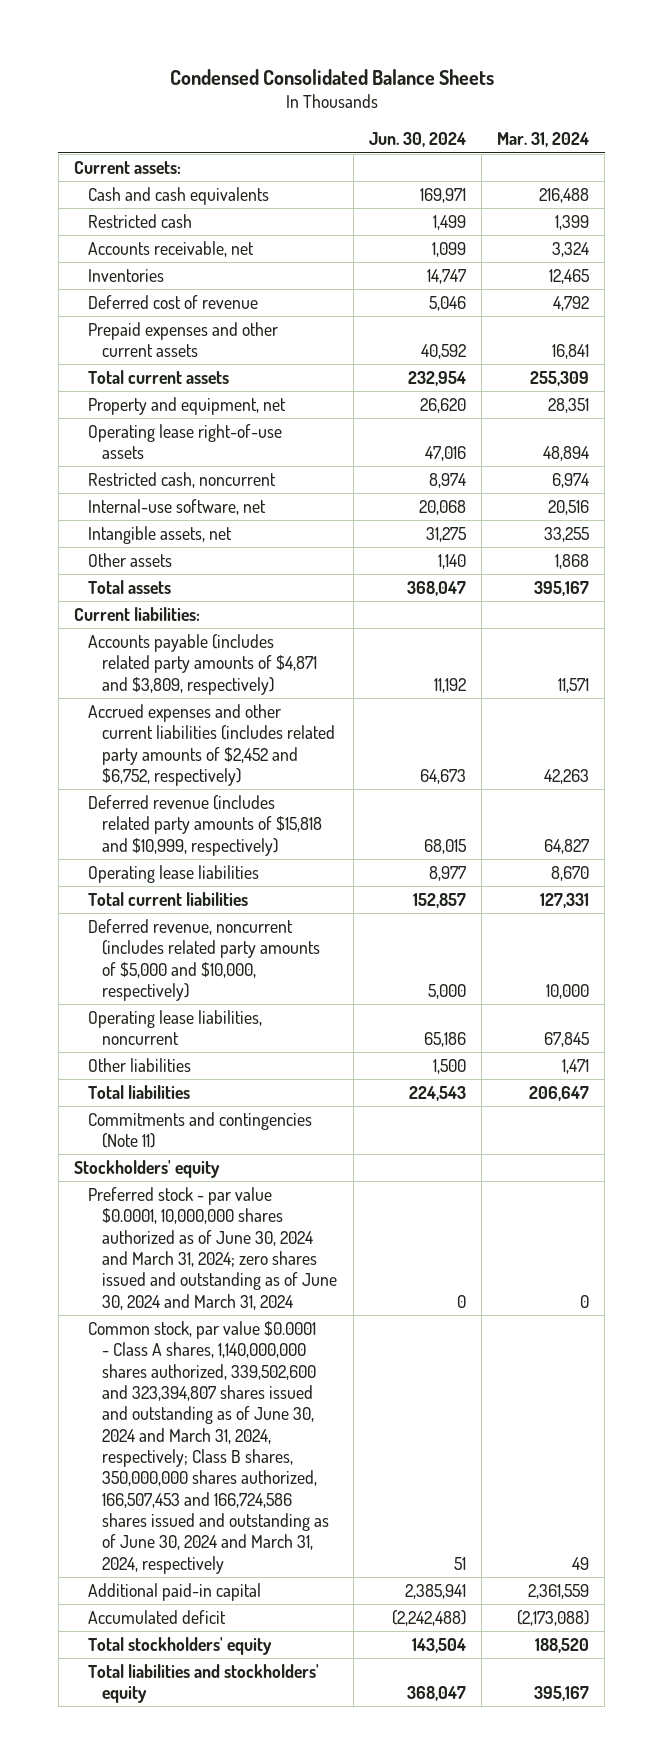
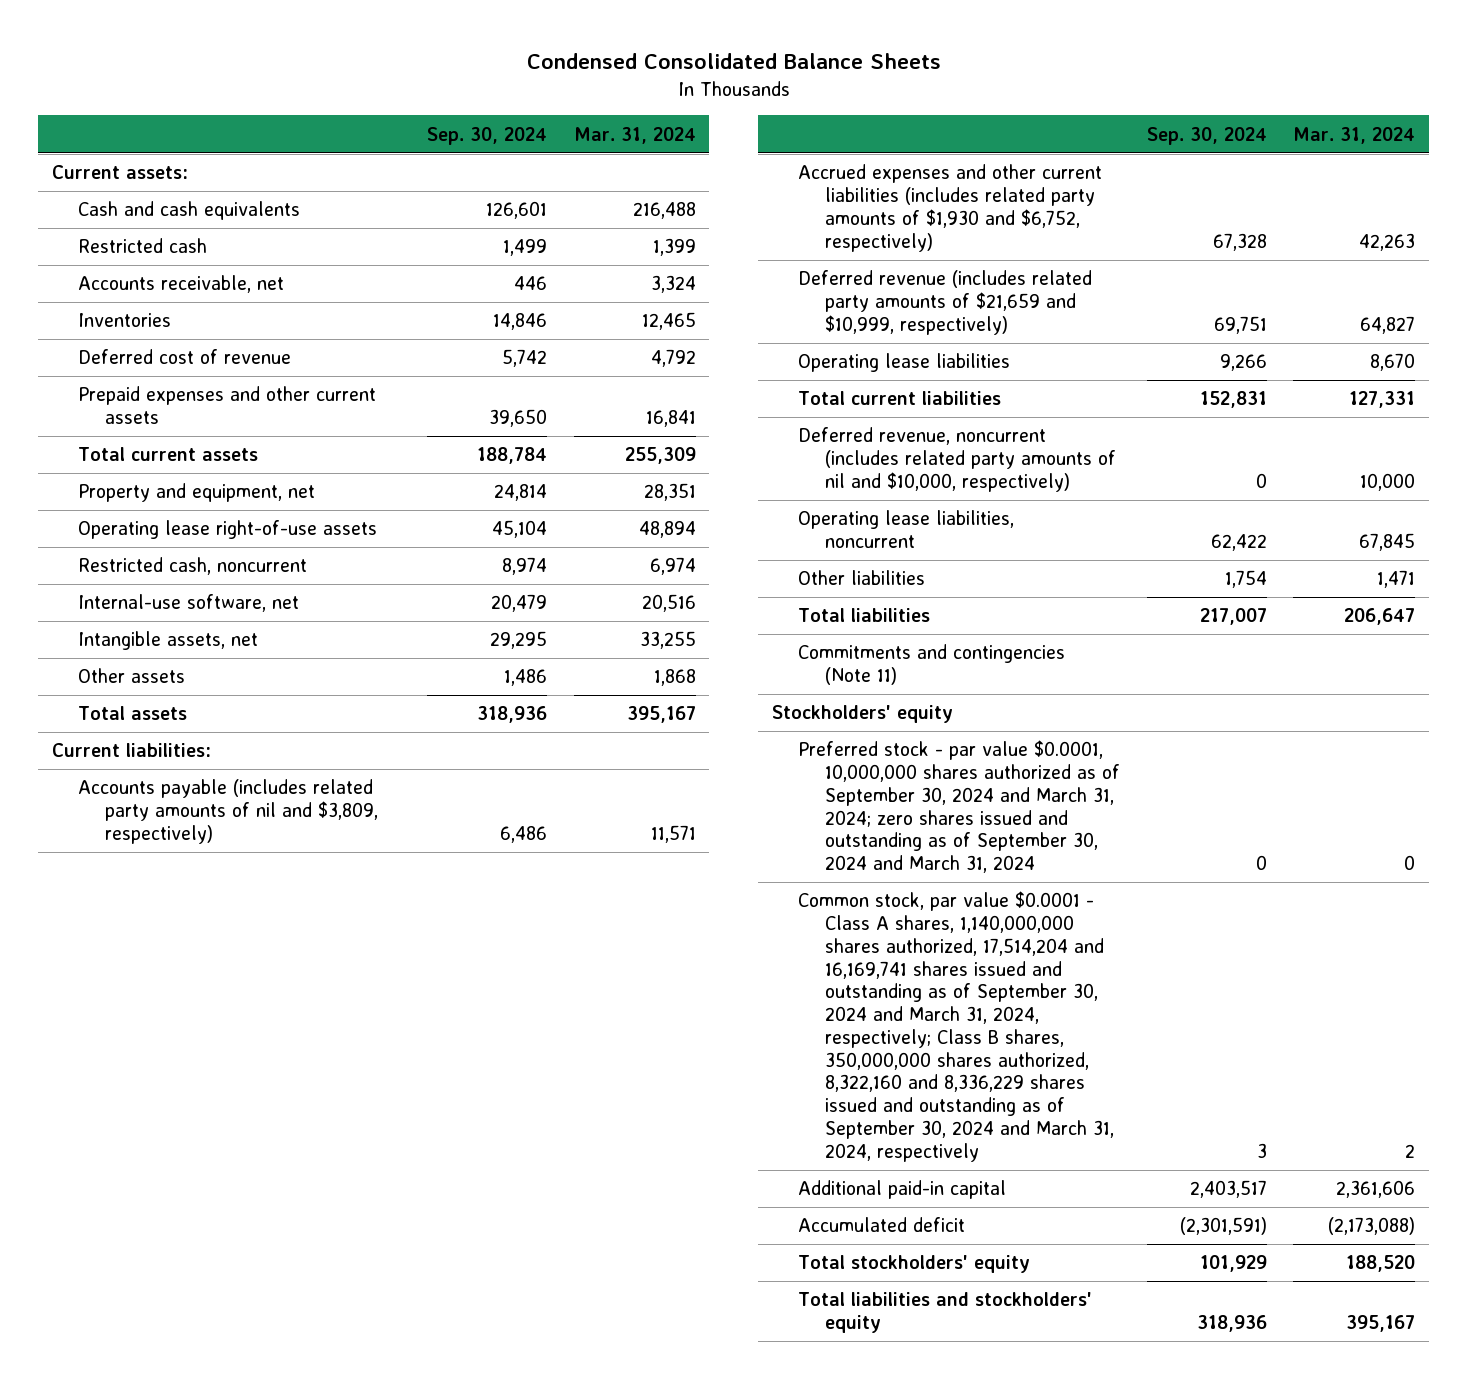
[368,132,466,148] Jun. 30, 2024 -> none
none -> [426,126,547,145] Sep. 30, 2024
[88,633,318,695] Accounts payable (includes related party amounts of $4,871 and $3,809, respectively) -> [78,779,379,844] Accounts payable (includes related party amounts of nil and $3,809, respectively)
[88,703,336,786] Accrued expenses and other current liabilities (includes related party amounts of $2,452 and $6,752, respectively) -> [798,164,1103,252] Accrued expenses and other current liabilities (includes related party amounts of $1,930 and $6,752, respectively)
[88,794,323,856] Deferred revenue (includes related party amounts of $15,818 and $10,999, respectively) -> [798,270,1093,335] Deferred revenue (includes related party amounts of $21,659 and $10,999, respectively)
[88,918,321,1001] Deferred revenue, noncurrent (includes related party amounts of $5,000 and $10,000, respectively) -> [798,427,1116,492] Deferred revenue, noncurrent (includes related party amounts of nil and $10,000, respectively)
[88,1186,338,1310] Preferred stock - par value $0.0001, 10,000,000 shares authorized as of June 30, 2024 and March 31, 2024; zero shares issued and outstanding as of June 30, 2024 and March 31, 2024 -> [798,740,1120,874] Preferred stock - par value $0.0001, 10,000,000 shares authorized as of September 30, 2024 and March 31, 2024; zero shares issued and outstanding as of September 30, 2024 and March 31, 2024
[88,1320,330,1574] Common stock, par value $0.0001 - Class A shares, 1,140,000,000 shares authorized, 339,502,600 and 323,394,807 shares issued and outstanding as of June 30, 2024 and March 31, 2024, respectively; Class B shares, 350,000,000 shares authorized, 166,507,453 and 166,724,586 shares issued and outstanding as of June 30, 2024 and March 31, 2024, respectively -> [798,891,1114,1162] Common stock, par value $0.0001 - Class A shares, 1,140,000,000 shares authorized, 17,514,204 and 16,169,741 shares issued and outstanding as of September 30, 2024 and March 31, 2024, respectively; Class B shares, 350,000,000 shares authorized, 8,322,160 and 8,336,229 shares issued and outstanding as of September 30, 2024 and March 31, 2024, respectively
[572,1556,590,1570] 49 -> [1405,1143,1416,1158] 2
[528,1583,590,1599] 2,361,559 -> [1336,1180,1416,1199] 2,361,606

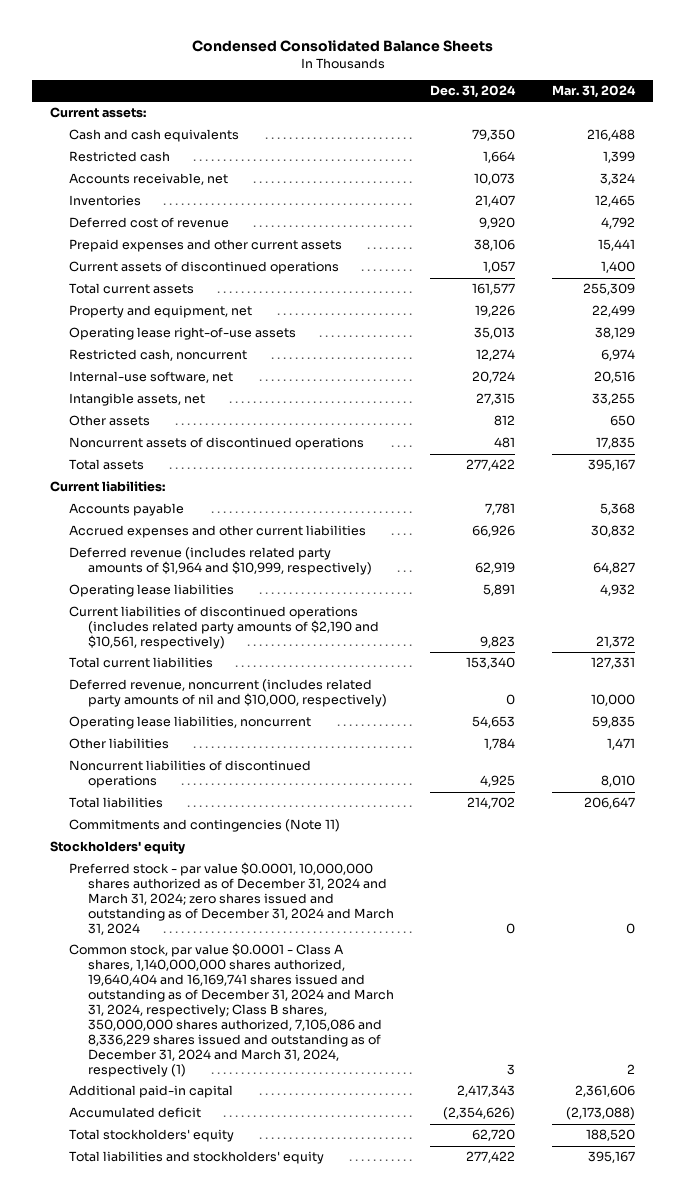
[426,126,547,145] Sep. 30, 2024 -> none
none -> [430,85,517,99] Dec. 31, 2024
[645,410,696,428] 16,841 -> [597,239,635,252] 15,441
none -> [68,261,339,275] Current assets of discontinued operations
[643,483,696,502] 28,351 -> [591,305,635,318] 22,499
[638,521,696,539] 48,894 -> [594,327,635,340] 38,129
[653,669,696,687] 1,868 -> [609,415,635,427] 650
none -> [68,437,364,451] Noncurrent assets of discontinued operations
[78,779,379,844] Accounts payable (includes related party amounts of nil and $3,809, respectively) -> none
none -> [68,503,184,517] Accounts payable
[798,164,1103,252] Accrued expenses and other current liabilities (includes related party amounts of $1,930 and $6,752, respectively) -> [68,525,366,539] Accrued expenses and other current liabilities
[1359,232,1416,251] 42,263 -> [590,525,635,538] 30,832
[798,270,1093,335] Deferred revenue (includes related party amounts of $21,659 and $10,999, respectively) -> [68,547,372,576] Deferred revenue (includes related party amounts of $1,964 and $10,999, respectively)
[1370,353,1416,372] 8,670 -> [599,584,635,597] 4,932
none -> [68,606,379,650] Current liabilities of discontinued operations (includes related party amounts of $2,190 and $10,561, respectively)
[1359,533,1416,552] 67,845 -> [591,716,635,729] 59,835
none -> [68,760,311,789] Noncurrent liabilities of discontinued operations
[798,740,1120,874] Preferred stock - par value $0.0001, 10,000,000 shares authorized as of September 30, 2024 and March 31, 2024; zero shares issued and outstanding as of September 30, 2024 and March 31, 2024 -> [68,862,394,935] Preferred stock - par value $0.0001, 10,000,000 shares authorized as of December 31, 2024 and March 31, 2024; zero shares issued and outstanding as of December 31, 2024 and March 31, 2024
[798,891,1114,1162] Common stock, par value $0.0001 - Class A shares, 1,140,000,000 shares authorized, 17,514,204 and 16,169,741 shares issued and outstanding as of September 30, 2024 and March 31, 2024, respectively; Class B shares, 350,000,000 shares authorized, 8,322,160 and 8,336,229 shares issued and outstanding as of September 30, 2024 and March 31, 2024, respectively -> [68,943,394,1077] Common stock, par value $0.0001 - Class A shares, 1,140,000,000 shares authorized, 19,640,404 and 16,169,741 shares issued and outstanding as of December 31, 2024 and March 31, 2024, respectively; Class B shares, 350,000,000 shares authorized, 7,105,086 and 8,336,229 shares issued and outstanding as of December 31, 2024 and March 31, 2024, respectively (1)

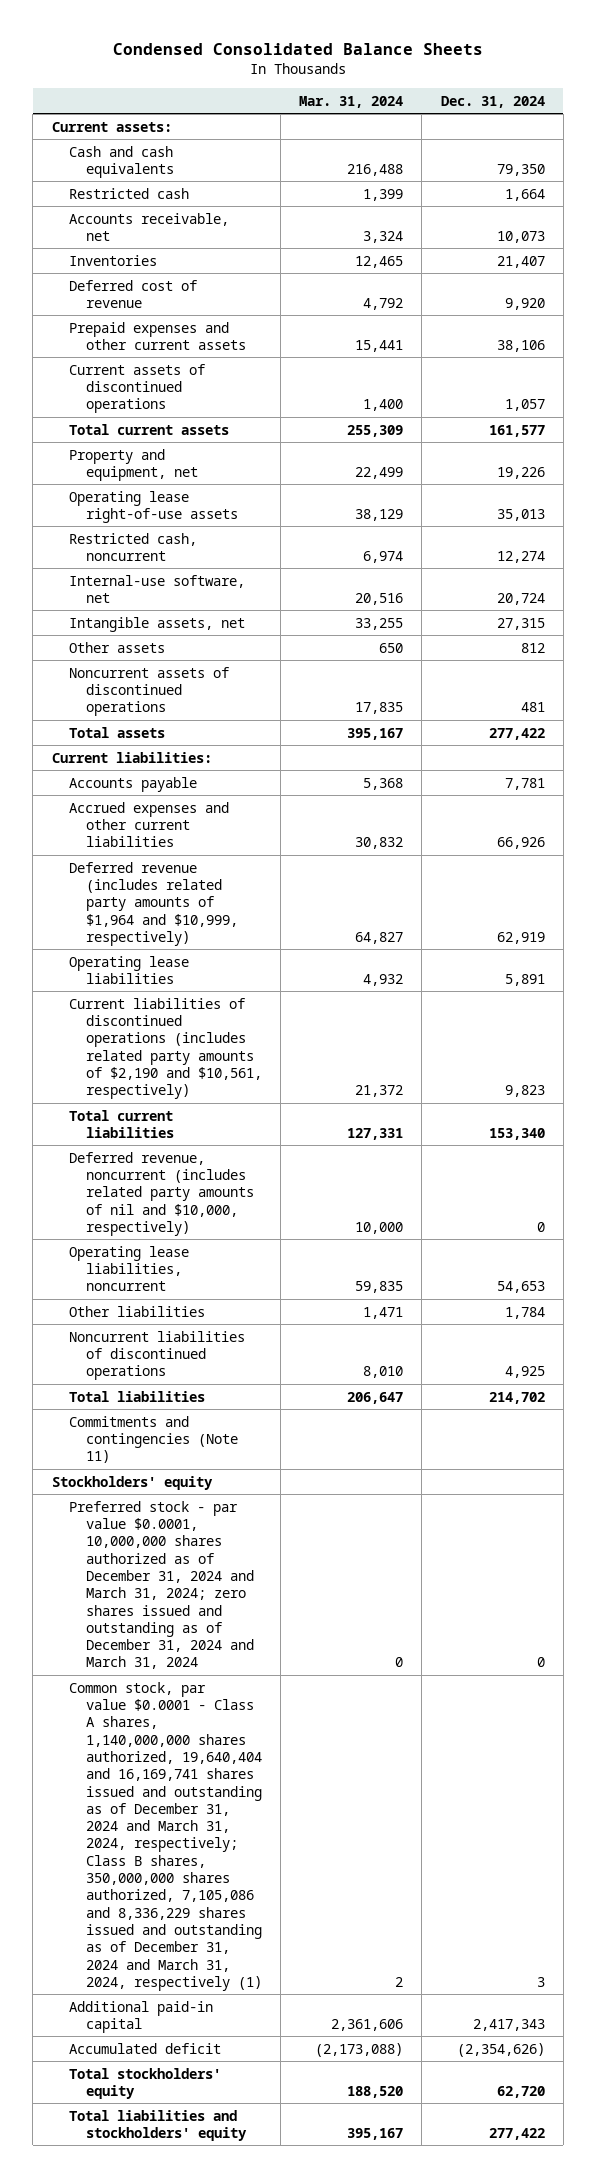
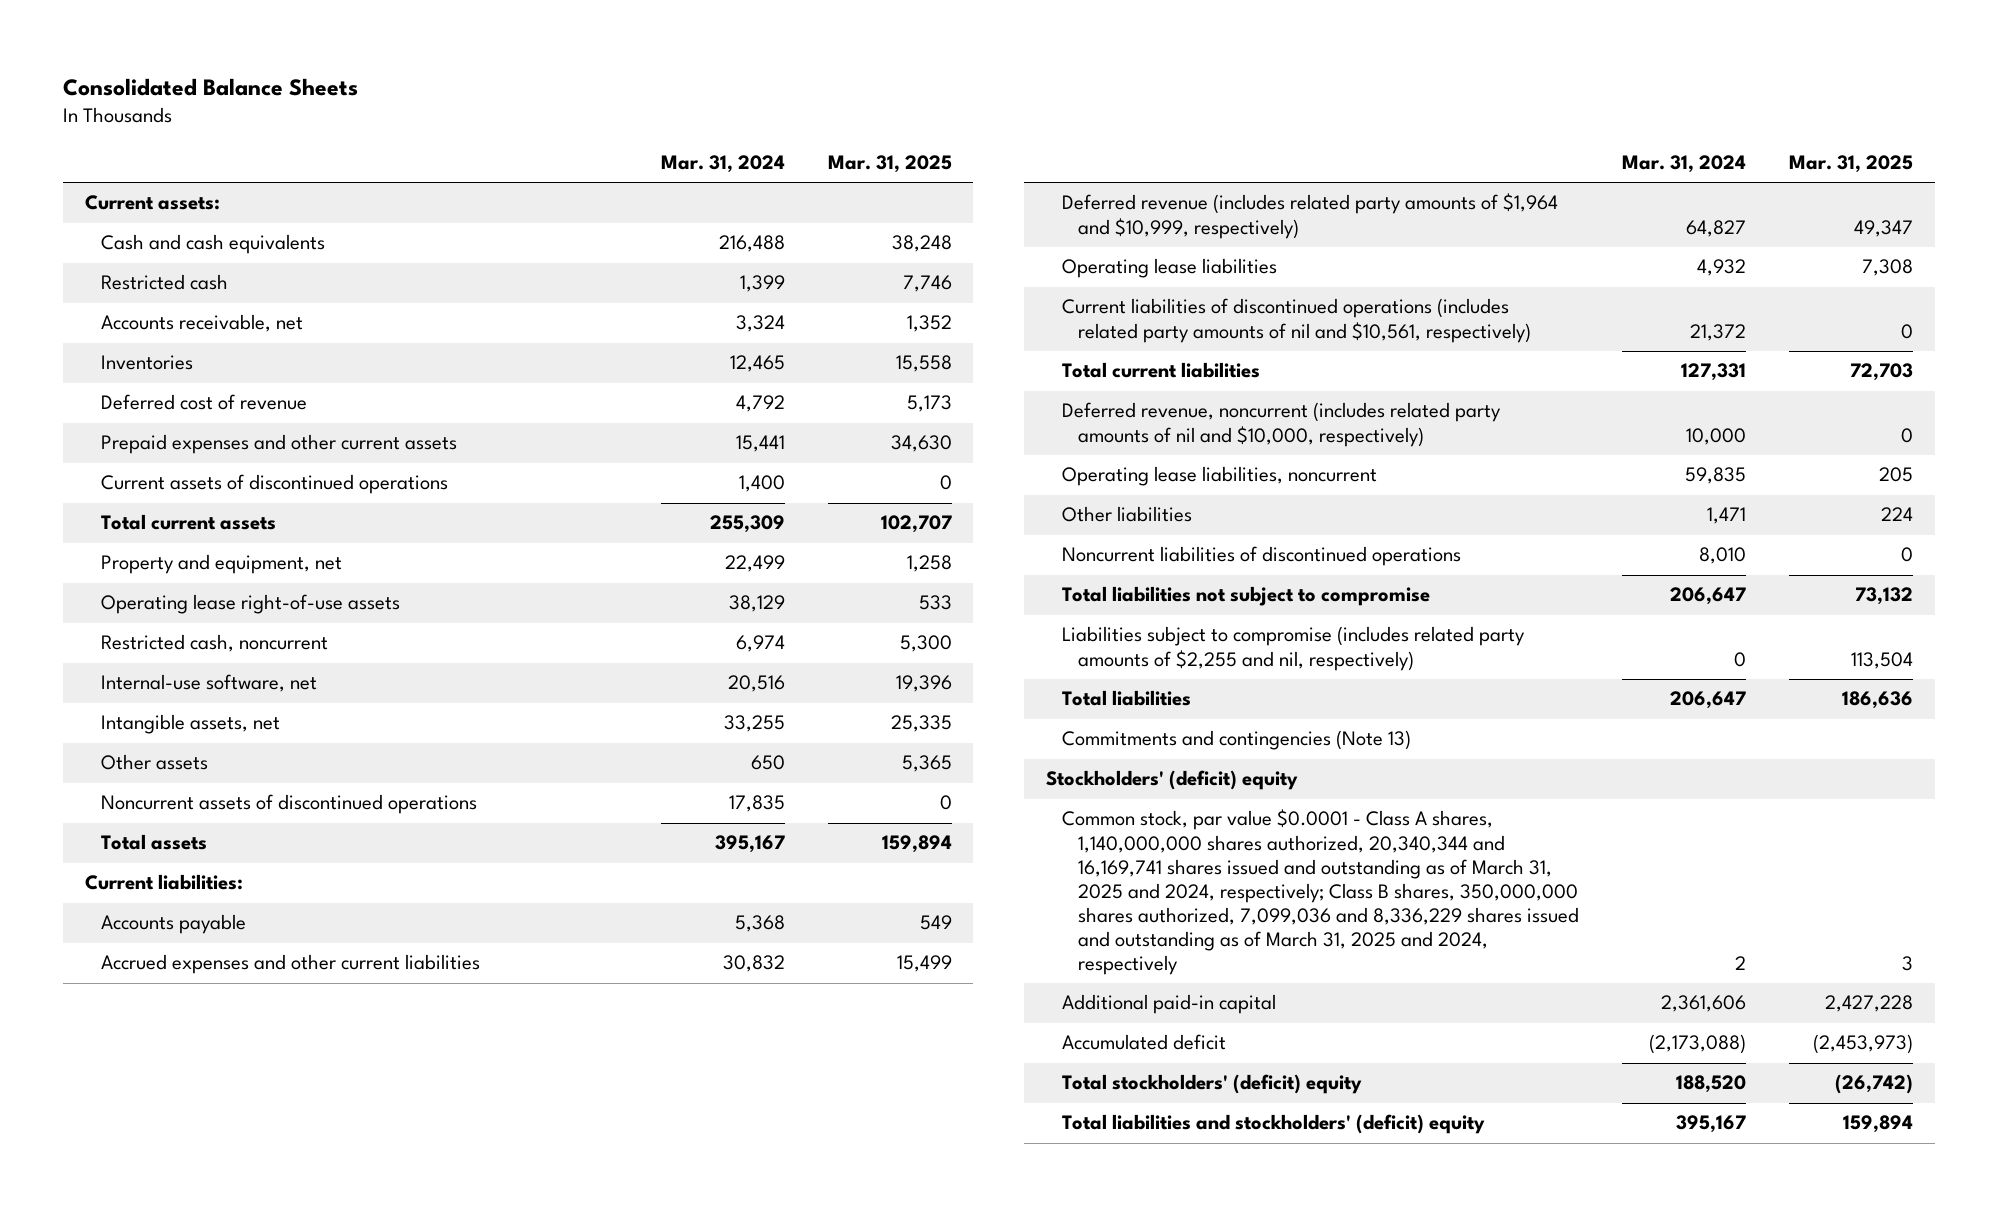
[113,42,484,55] Condensed Consolidated Balance Sheets -> [63,77,359,96] Consolidated Balance Sheets
[440,95,545,108] Dec. 31, 2024 -> none
none -> [827,155,952,174] Mar. 31, 2025
[68,997,262,1100] Current liabilities of discontinued operations (includes related party amounts of $2,190 and $10,561, respectively) -> [1062,298,1532,343] Current liabilities of discontinued operations (includes related party amounts of nil and $10,561, respectively)
none -> [1062,586,1431,607] Total liabilities not subject to compromise
none -> [1062,626,1526,671] Liabilities subject to compromise (includes related party amounts of $2,255 and nil, respectively)
[68,1500,254,1670] Preferred stock - par value $0.0001, 10,000,000 shares authorized as of December 31, 2024 and March 31, 2024; zero shares issued and outstanding as of December 31, 2024 and March 31, 2024 -> none
[68,1415,238,1464] Commitments and contingencies (Note 11) -> [1062,730,1412,751] Commitments and contingencies (Note 13)
[51,1475,213,1490] Stockholders' equity -> [1045,770,1298,791] Stockholders' (deficit) equity
[68,1681,262,1992] Common stock, par value $0.0001 - Class A shares, 1,140,000,000 shares authorized, 19,640,404 and 16,169,741 shares issued and outstanding as of December 31, 2024 and March 31, 2024, respectively; Class B shares, 350,000,000 shares authorized, 7,105,086 and 8,336,229 shares issued and outstanding as of December 31, 2024 and March 31, 2024, respectively (1) -> [1062,809,1580,976] Common stock, par value $0.0001 - Class A shares, 1,140,000,000 shares authorized, 20,340,344 and 16,169,741 shares issued and outstanding as of March 31, 2025 and 2024, respectively; Class B shares, 350,000,000 shares authorized, 7,099,036 and 8,336,229 shares issued and outstanding as of March 31, 2025 and 2024, respectively
[68,2067,221,2099] Total stockholders' equity -> [1062,1074,1363,1095] Total stockholders' (deficit) equity
[68,2109,247,2141] Total liabilities and stockholders' equity -> [1062,1114,1486,1135] Total liabilities and stockholders' (deficit) equity

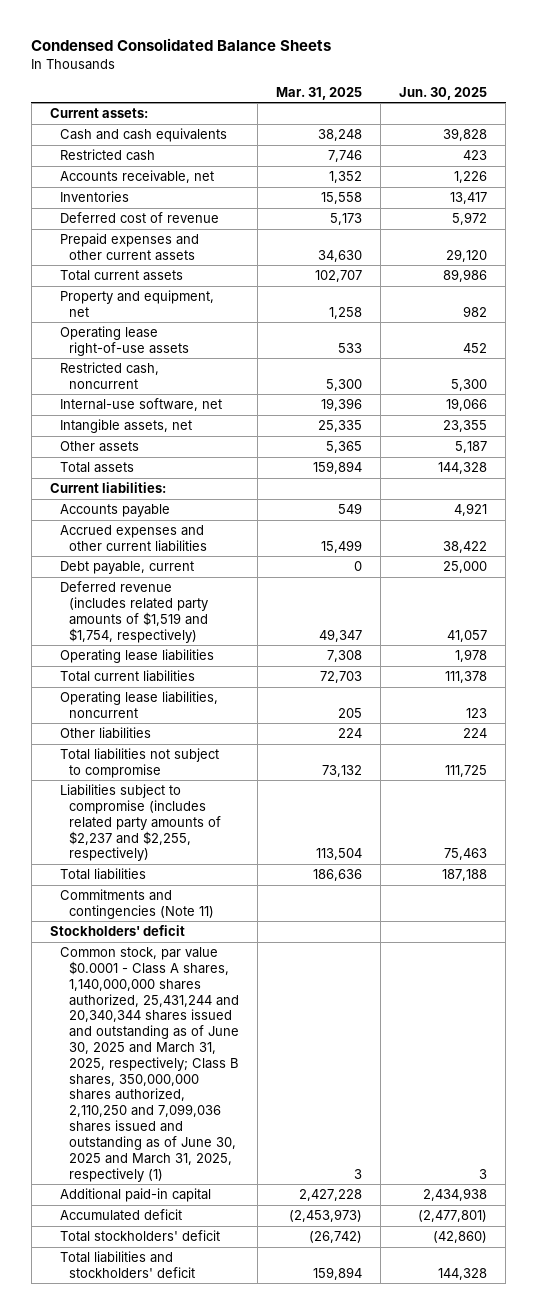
[63,77,359,96] Consolidated Balance Sheets -> [31,38,332,52] Condensed Consolidated Balance Sheets
[660,155,785,174] Mar. 31, 2024 -> none
none -> [399,86,488,100] Jun. 30, 2025
[100,474,448,495] Current assets of discontinued operations -> none
[100,794,477,815] Noncurrent assets of discontinued operations -> none
none -> [59,561,194,575] Debt payable, current
[1062,193,1559,239] Deferred revenue (includes related party amounts of $1,964 and $10,999, respectively) -> [59,581,209,643] Deferred revenue (includes related party amounts of $1,519 and $1,754, respectively)
[1062,298,1532,343] Current liabilities of discontinued operations (includes related party amounts of nil and $10,561, respectively) -> none
[1062,402,1502,447] Deferred revenue, noncurrent (includes related party amounts of nil and $10,000, respectively) -> none
[1062,546,1462,567] Noncurrent liabilities of discontinued operations -> none
[1062,626,1526,671] Liabilities subject to compromise (includes related party amounts of $2,255 and nil, respectively) -> [59,784,222,862] Liabilities subject to compromise (includes related party amounts of $2,237 and $2,255, respectively)
[1062,730,1412,751] Commitments and contingencies (Note 13) -> [59,889,215,919] Commitments and contingencies (Note 11)
[1045,770,1298,791] Stockholders' (deficit) equity -> [49,925,185,937] Stockholders' deficit
[1062,809,1580,976] Common stock, par value $0.0001 - Class A shares, 1,140,000,000 shares authorized, 20,340,344 and 16,169,741 shares issued and outstanding as of March 31, 2025 and 2024, respectively; Class B shares, 350,000,000 shares authorized, 7,099,036 and 8,336,229 shares issued and outstanding as of March 31, 2025 and 2024, respectively -> [59,947,240,1182] Common stock, par value $0.0001 - Class A shares, 1,140,000,000 shares authorized, 25,431,244 and 20,340,344 shares issued and outstanding as of June 30, 2025 and March 31, 2025, respectively; Class B shares, 350,000,000 shares authorized, 2,110,250 and 7,099,036 shares issued and outstanding as of June 30, 2025 and March 31, 2025, respectively (1)
[1062,1074,1363,1095] Total stockholders' (deficit) equity -> [59,1230,220,1243] Total stockholders' deficit
[1062,1114,1486,1135] Total liabilities and stockholders' (deficit) equity -> [59,1251,196,1278] Total liabilities and stockholders' deficit

